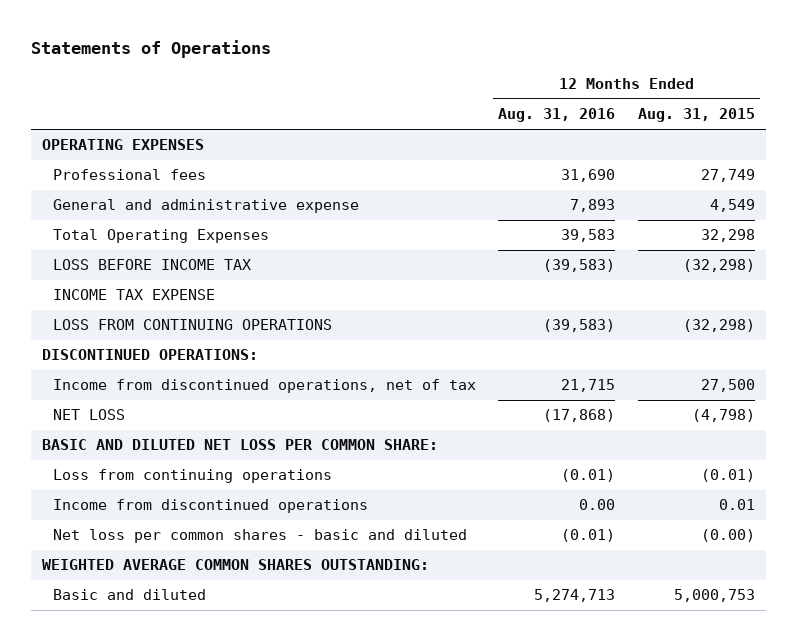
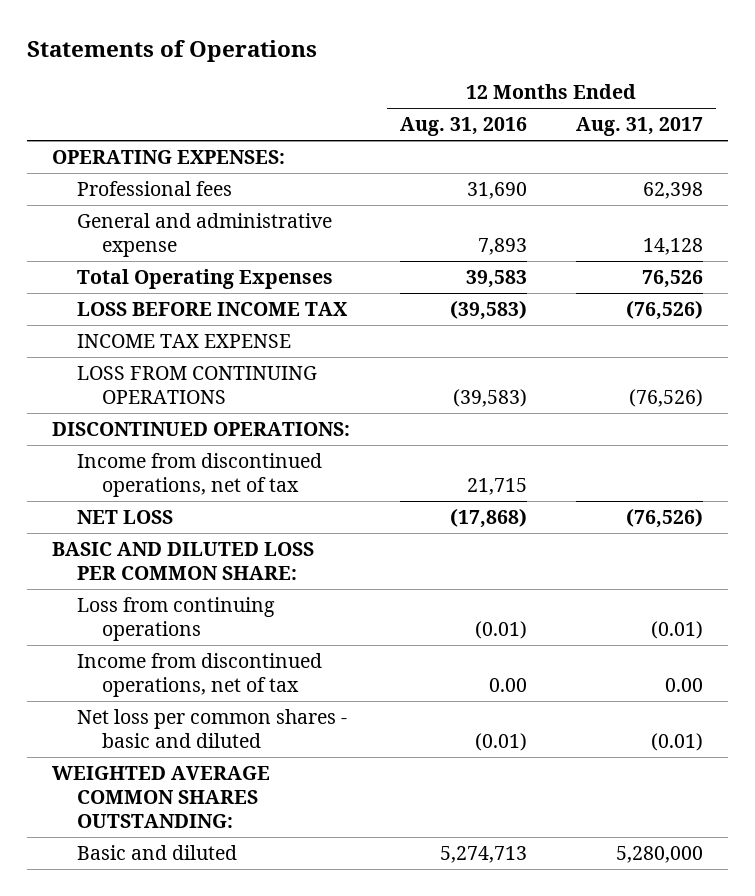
[637,108,755,123] Aug. 31, 2015 -> none
none -> [576,117,704,137] Aug. 31, 2017
[42,139,205,151] OPERATING EXPENSES -> [51,149,285,164] OPERATING EXPENSES:
[42,439,439,451] BASIC AND DILUTED NET LOSS PER COMMON SHARE: -> [51,541,314,581] BASIC AND DILUTED LOSS PER COMMON SHARE:
[53,499,369,514] Income from discontinued operations -> [76,652,322,698] Income from discontinued operations, net of tax

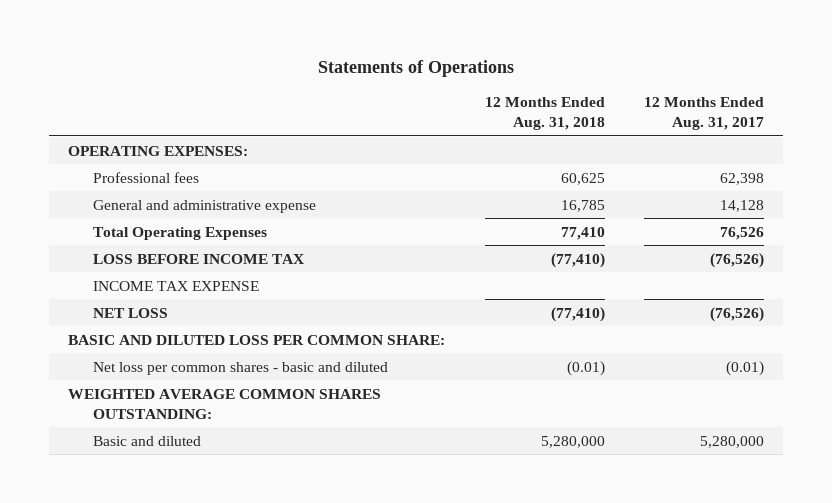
[399,117,527,137] Aug. 31, 2016 -> none
none -> [484,97,605,131] 12 Months Ended Aug. 31, 2018
[76,365,317,405] LOSS FROM CONTINUING OPERATIONS -> none
[51,421,350,436] DISCONTINUED OPERATIONS: -> none
[76,452,322,498] Income from discontinued operations, net of tax -> none
[76,596,275,642] Loss from continuing operations -> none
[76,652,322,698] Income from discontinued operations, net of tax -> none

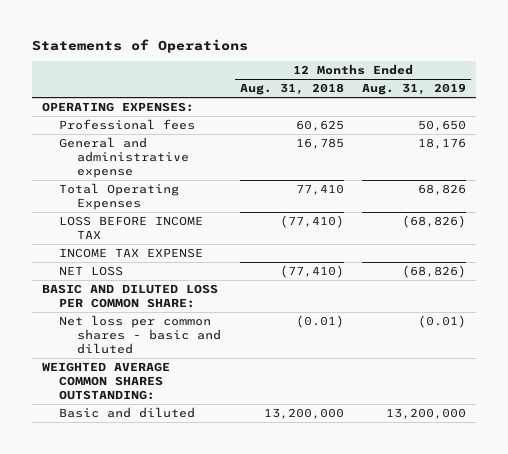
[643,97,764,131] 12 Months Ended Aug. 31, 2017 -> none
none -> [362,83,467,96] Aug. 31, 2019
[540,435,605,448] 5,280,000 -> [263,407,344,419] 13,200,000

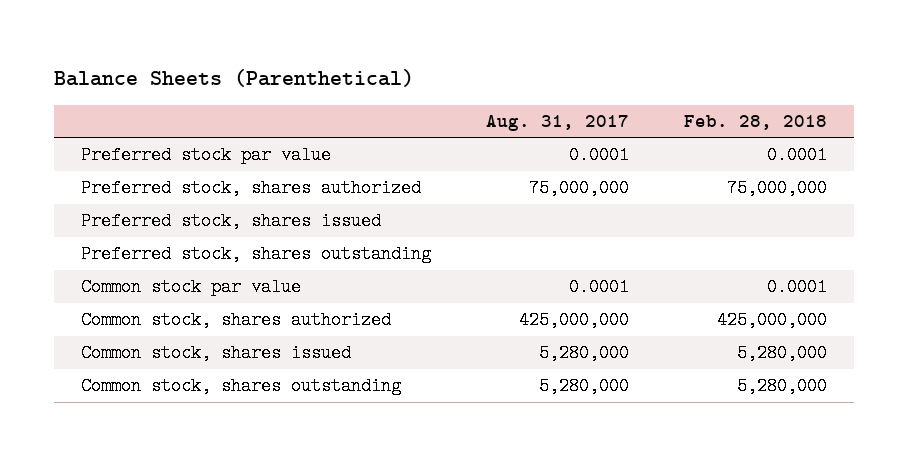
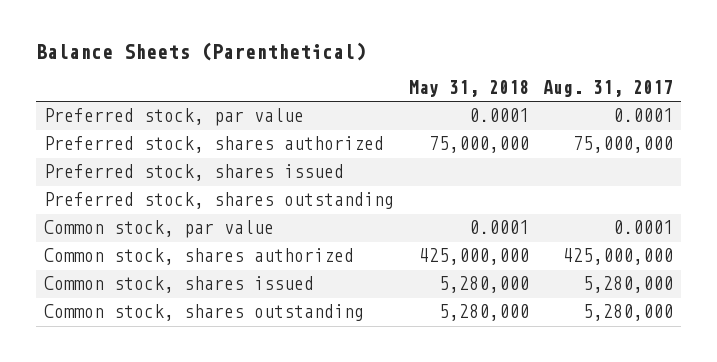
[683,114,827,130] Feb. 28, 2018 -> none
none -> [408,80,529,98] May 31, 2018
[81,146,332,165] Preferred stock par value -> [43,108,304,127] Preferred stock, par value
[81,278,302,297] Common stock par value -> [43,220,274,239] Common stock, par value

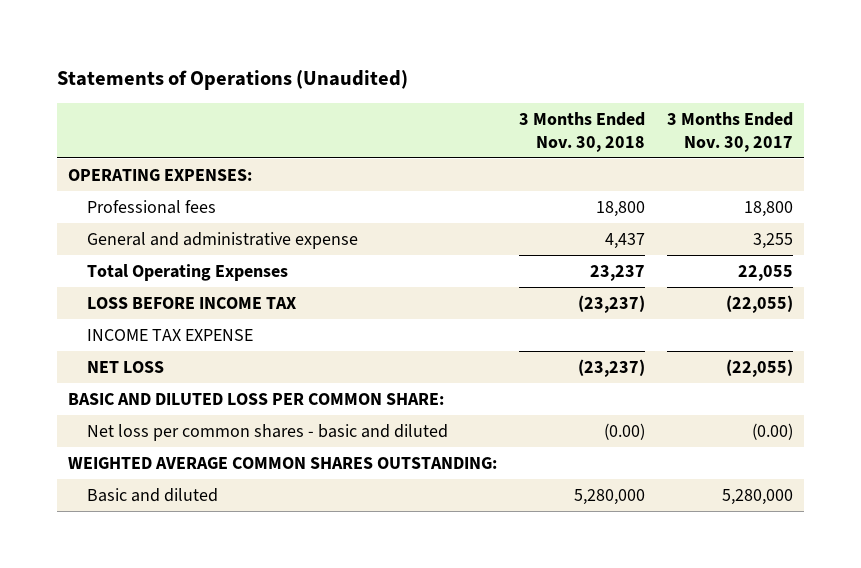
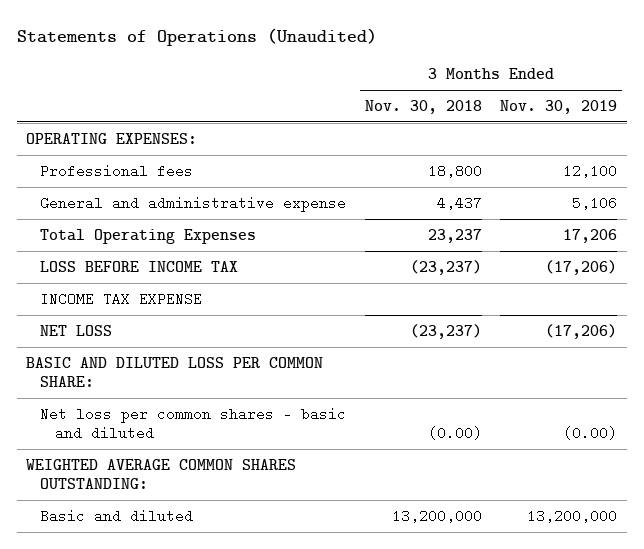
[666,111,793,152] 3 Months Ended Nov. 30, 2017 -> none
none -> [500,100,618,115] Nov. 30, 2019
[574,488,646,505] 5,280,000 -> [391,508,482,523] 13,200,000

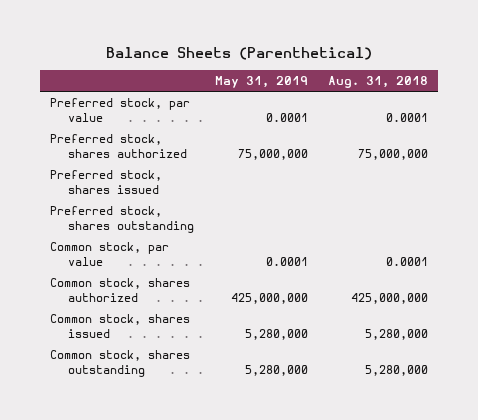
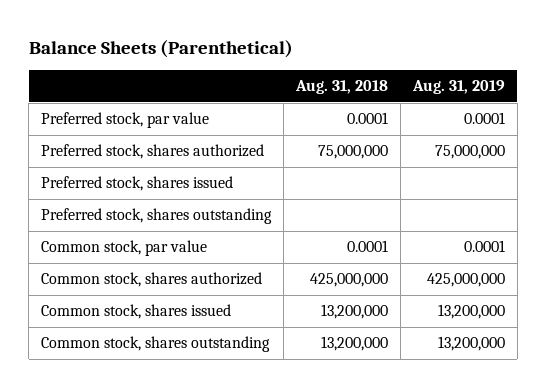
[214,76,308,89] May 31, 2019 -> none
none -> [411,79,505,94] Aug. 31, 2019
[364,329,428,341] 5,280,000 -> [321,304,389,320] 13,200,000
[364,365,428,377] 5,280,000 -> [321,336,389,352] 13,200,000

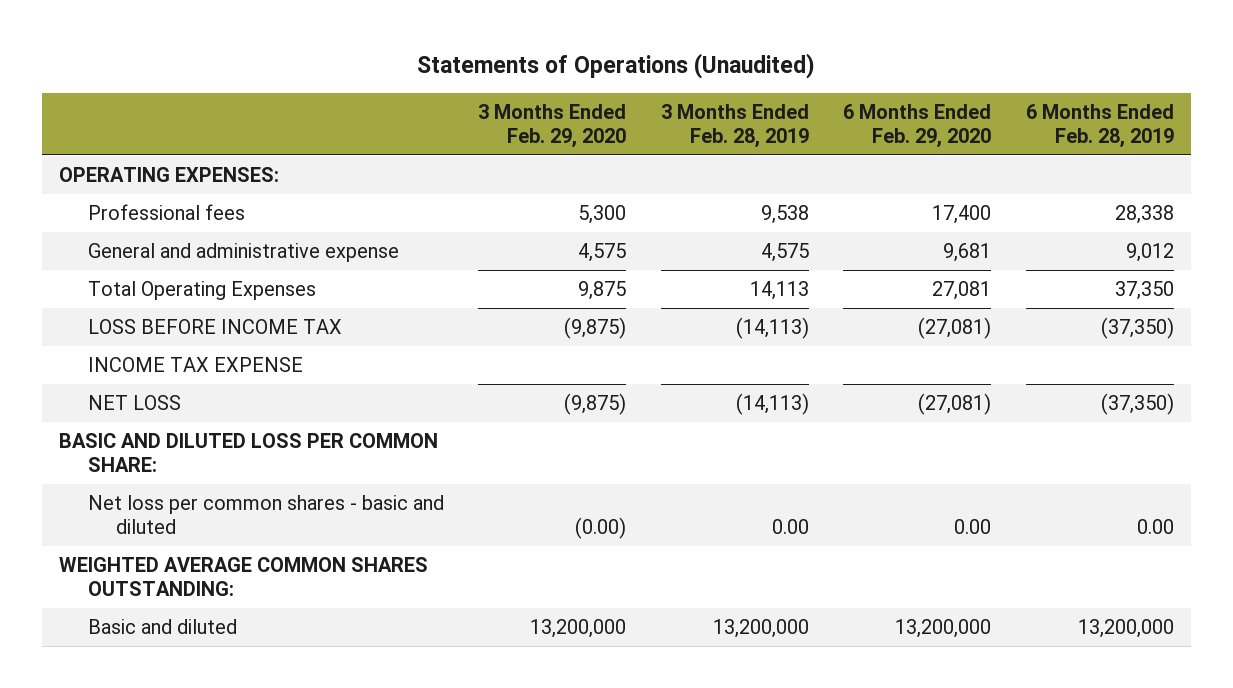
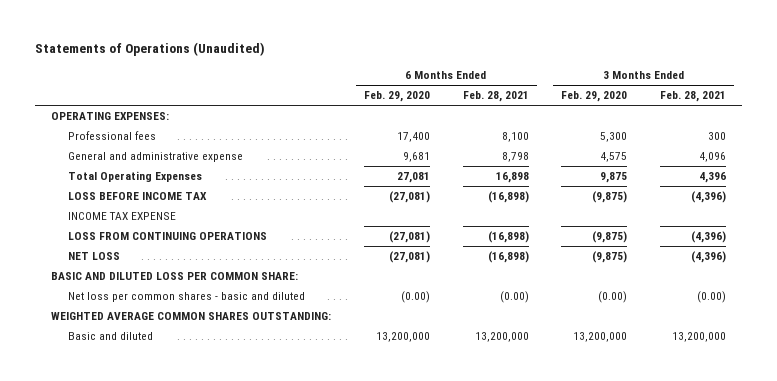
[660,104,809,149] 3 Months Ended Feb. 28, 2019 -> none
[1025,104,1174,149] 6 Months Ended Feb. 28, 2019 -> none
none -> [462,91,529,103] Feb. 28, 2021
none -> [659,91,726,103] Feb. 28, 2021
none -> [67,232,267,241] LOSS FROM CONTINUING OPERATIONS
[954,518,992,534] 0.00 -> [401,291,431,304] (0.00)

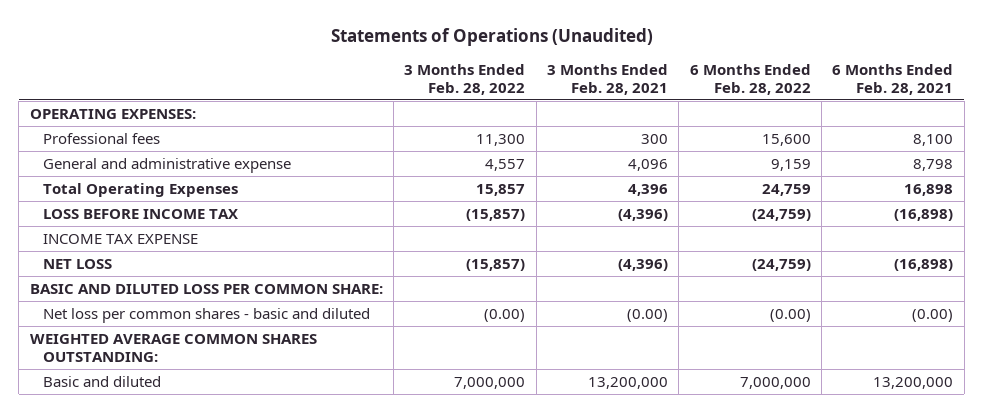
[364,91,431,103] Feb. 29, 2020 -> none
[561,91,628,103] Feb. 29, 2020 -> none
none -> [404,64,526,95] 3 Months Ended Feb. 28, 2022
none -> [689,64,811,95] 6 Months Ended Feb. 28, 2022
[67,232,267,241] LOSS FROM CONTINUING OPERATIONS -> none

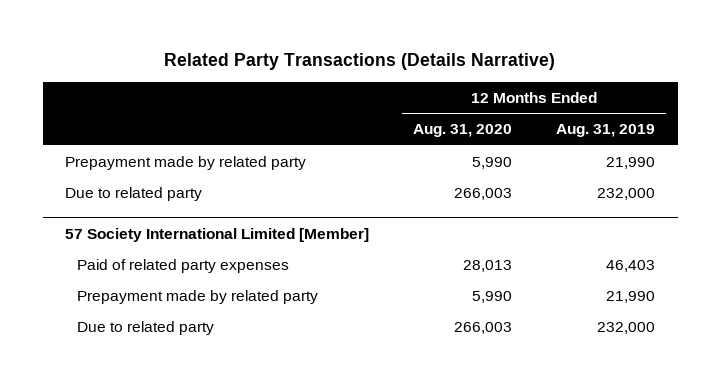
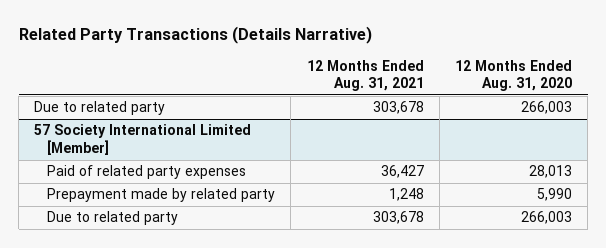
[556,124,656,138] Aug. 31, 2019 -> none
none -> [306,59,424,92] 12 Months Ended Aug. 31, 2021
[64,156,306,171] Prepayment made by related party -> none

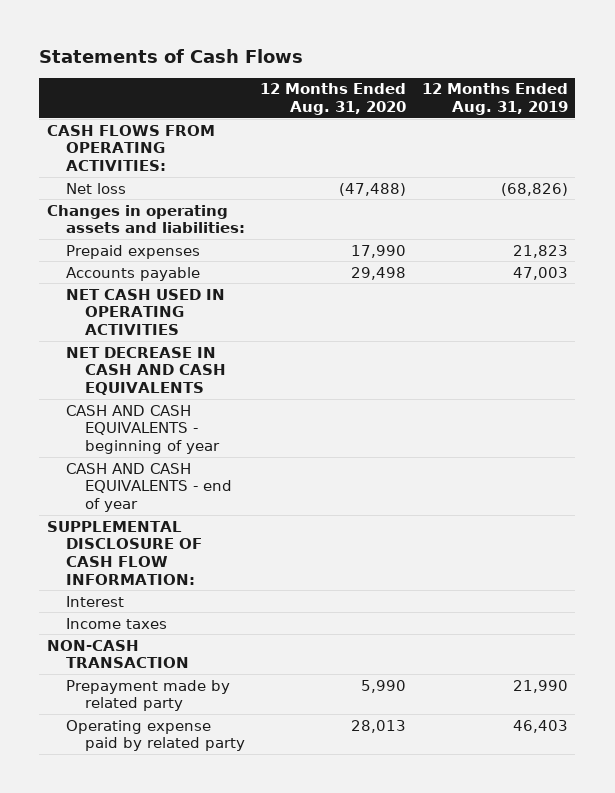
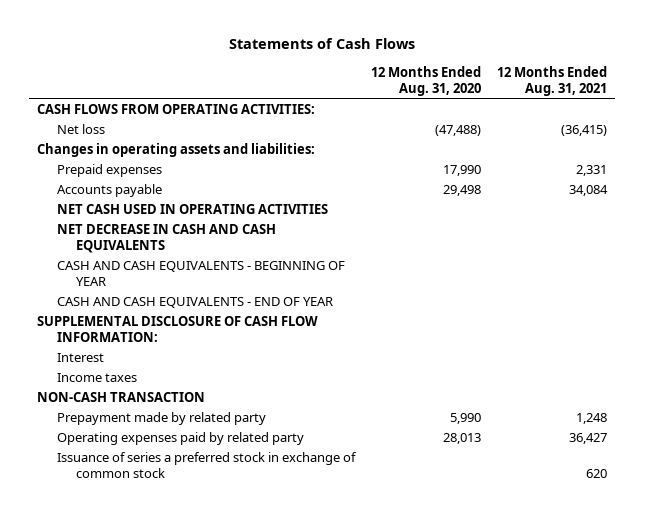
[421,83,568,115] 12 Months Ended Aug. 31, 2019 -> none
none -> [497,65,608,96] 12 Months Ended Aug. 31, 2021
[65,404,220,454] CASH AND CASH EQUIVALENTS - beginning of year -> [56,260,345,286] CASH AND CASH EQUIVALENTS - BEGINNING OF YEAR
[65,462,232,512] CASH AND CASH EQUIVALENTS - end of year -> [56,296,333,308] CASH AND CASH EQUIVALENTS - END OF YEAR
[65,719,245,752] Operating expense paid by related party -> [56,431,304,445] Operating expenses paid by related party
none -> [56,451,357,478] Issuance of series a preferred stock in exchange of common stock

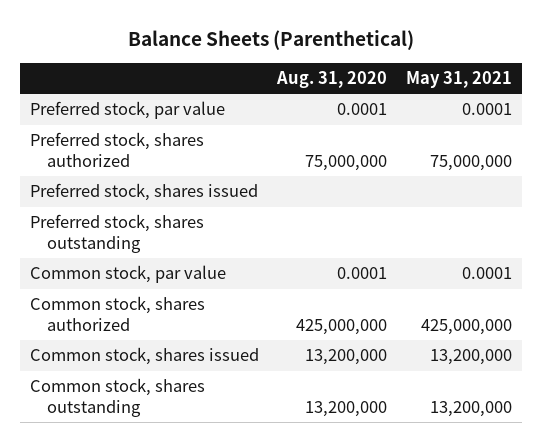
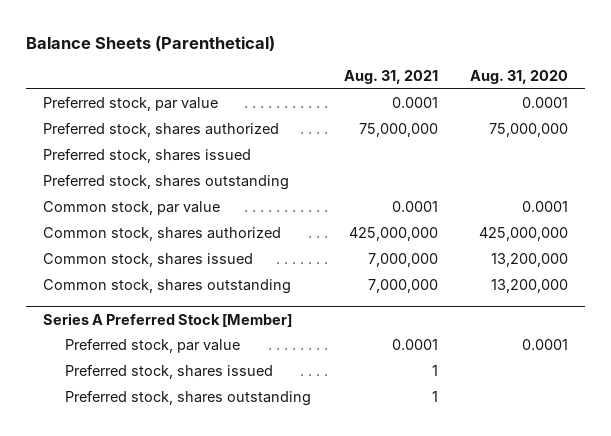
[406,71,513,89] May 31, 2021 -> none
none -> [343,69,438,84] Aug. 31, 2021
none -> [42,312,292,327] Series A Preferred Stock [Member]
none -> [65,338,241,354] Preferred stock, par value
none -> [65,364,274,380] Preferred stock, shares issued
none -> [65,390,312,407] Preferred stock, shares outstanding

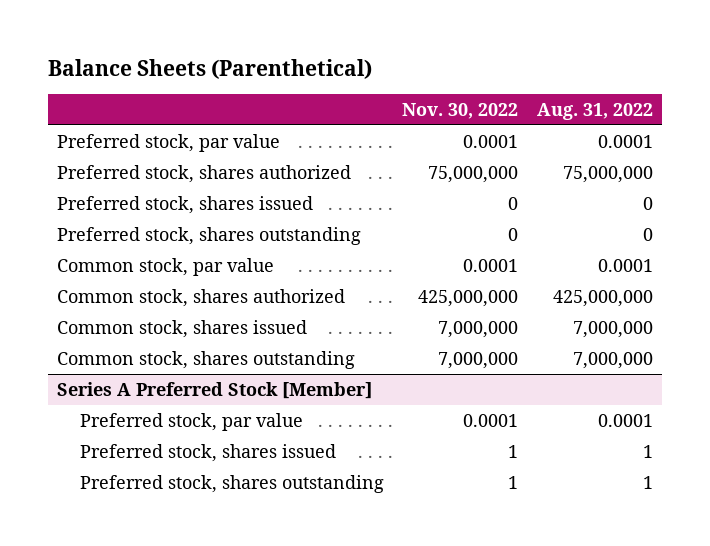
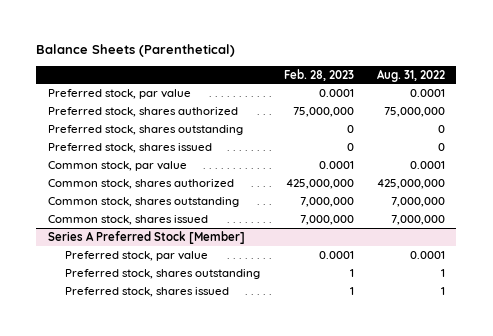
[402,102,519,119] Nov. 30, 2022 -> none
none -> [283,68,354,81] Feb. 28, 2023
[57,195,314,214] Preferred stock, shares issued -> [48,142,213,153] Preferred stock, shares issued
[57,319,308,338] Common stock, shares issued -> [48,214,209,225] Common stock, shares issued
[79,443,336,462] Preferred stock, shares issued -> [65,286,230,297] Preferred stock, shares issued

